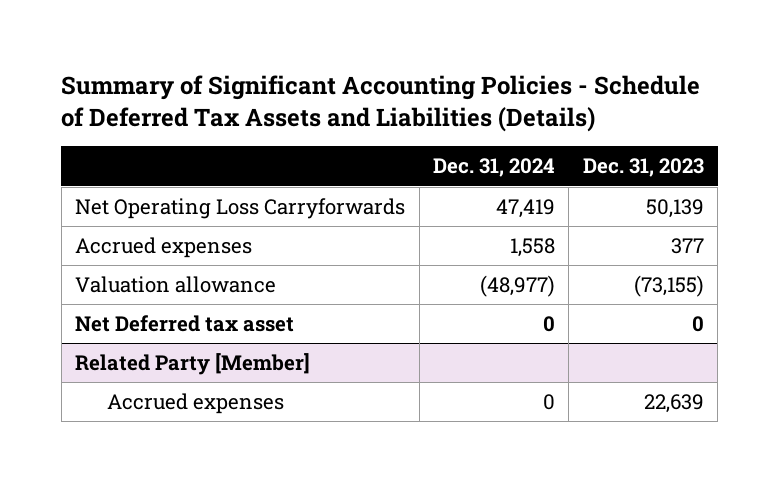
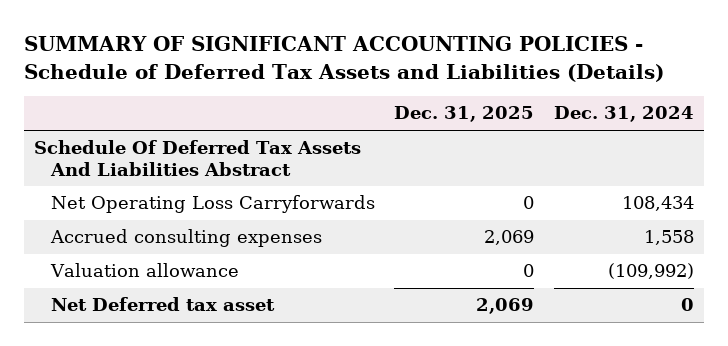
[61,74,701,132] Summary of Significant Accounting Policies - Schedule of Deferred Tax Assets and Liabilities (Details) -> [24,36,665,82] SUMMARY OF SIGNIFICANT ACCOUNTING POLICIES - Schedule of Deferred Tax Assets and Liabilities (Details)
[582,158,704,178] Dec. 31, 2023 -> none
none -> [394,106,535,123] Dec. 31, 2025
none -> [34,140,362,176] Schedule Of Deferred Tax Assets And Liabilities Abstract
[496,199,556,219] 47,419 -> [621,196,694,212] 108,434
[75,237,253,259] Accrued expenses -> [49,229,322,248] Accrued consulting expenses
[480,275,556,298] (48,977) -> [607,263,694,280] (109,992)
[75,353,311,376] Related Party [Member] -> none
[106,393,284,415] Accrued expenses -> none

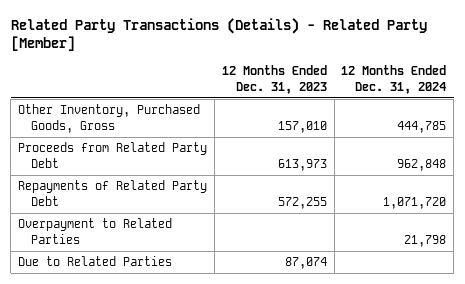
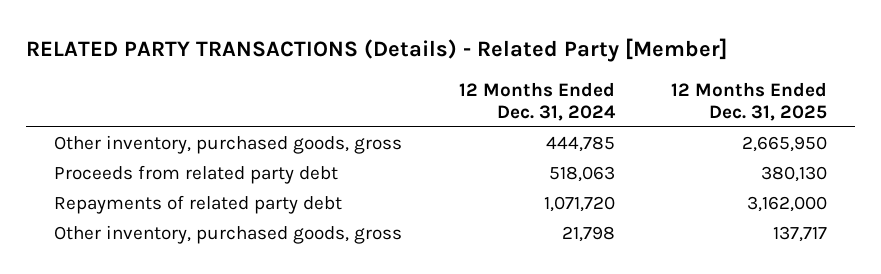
[10,17,427,52] Related Party Transactions (Details) - Related Party [Member] -> [25,37,727,62] RELATED PARTY TRANSACTIONS (Details) - Related Party [Member]
[221,65,327,94] 12 Months Ended Dec. 31, 2023 -> none
none -> [671,81,828,121] 12 Months Ended Dec. 31, 2025
[18,256,173,267] Due to Related Parties -> none
[18,104,201,133] Other Inventory, Purchased Goods, Gross -> [54,134,403,154] Other inventory, purchased goods, gross
[18,142,208,168] Proceeds from Related Party Debt -> [54,164,339,184] Proceeds from related party debt
[397,158,447,171] 962,848 -> [548,165,615,182] 518,063
[18,180,208,206] Repayments of Related Party Debt -> [54,194,343,214] Repayments of related party debt
[18,218,173,244] Overpayment to Related Parties -> [54,224,403,244] Other inventory, purchased goods, gross

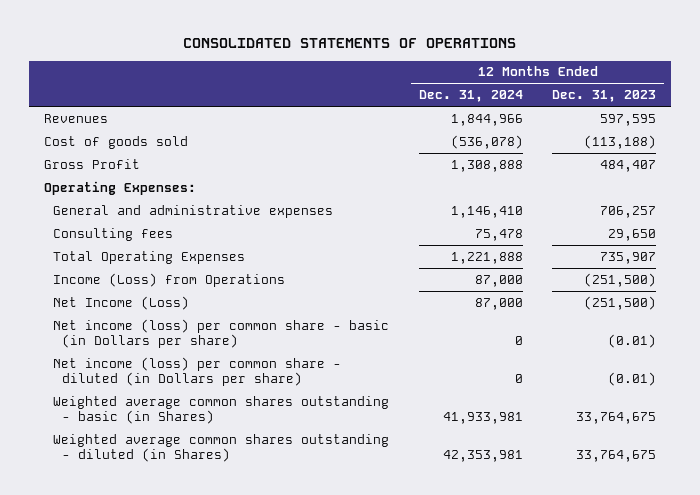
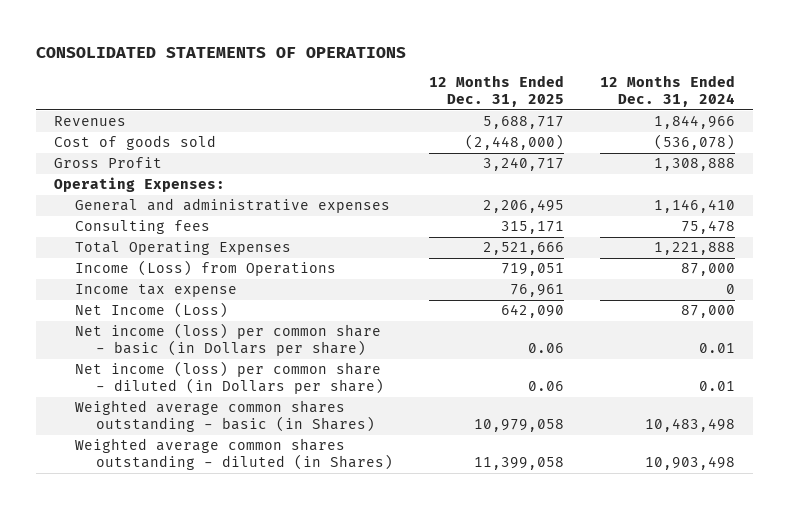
[552,90,657,103] Dec. 31, 2023 -> none
none -> [429,75,565,108] 12 Months Ended Dec. 31, 2025
none -> [75,284,238,298] Income tax expense
[514,335,523,345] 0 -> [699,343,736,354] 0.01
[514,373,523,383] 0 -> [699,381,736,392] 0.01
[442,411,523,424] 41,933,981 -> [645,418,736,433] 10,483,498
[442,449,523,462] 42,353,981 -> [645,456,736,471] 10,903,498

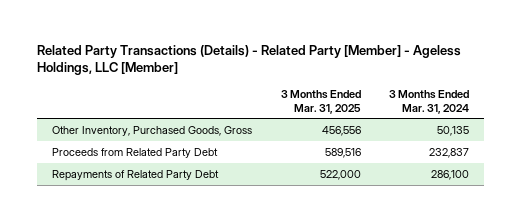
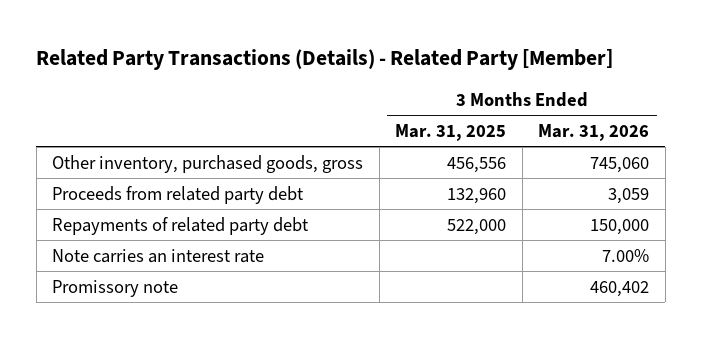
[37,44,462,76] Related Party Transactions (Details) - Related Party [Member] - Ageless Holdings, LLC [Member] -> [36,49,614,71] Related Party Transactions (Details) - Related Party [Member]
[389,90,470,114] 3 Months Ended Mar. 31, 2024 -> none
none -> [538,124,650,142] Mar. 31, 2026
[51,125,252,136] Other Inventory, Purchased Goods, Gross -> [52,154,364,173] Other inventory, purchased goods, gross
[51,147,218,158] Proceeds from Related Party Debt -> [52,185,305,204] Proceeds from related party debt
[324,147,361,158] 589,516 -> [447,187,507,204] 132,960
[51,169,219,181] Repayments of Related Party Debt -> [52,216,310,235] Repayments of related party debt
none -> [52,248,265,263] Note carries an interest rate
none -> [52,279,179,297] Promissory note

